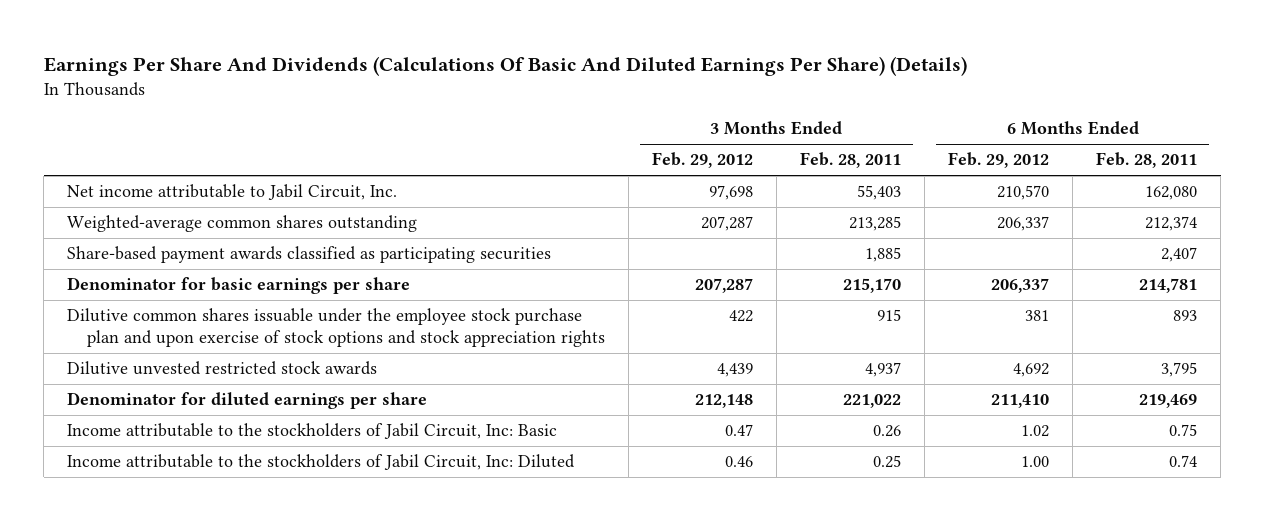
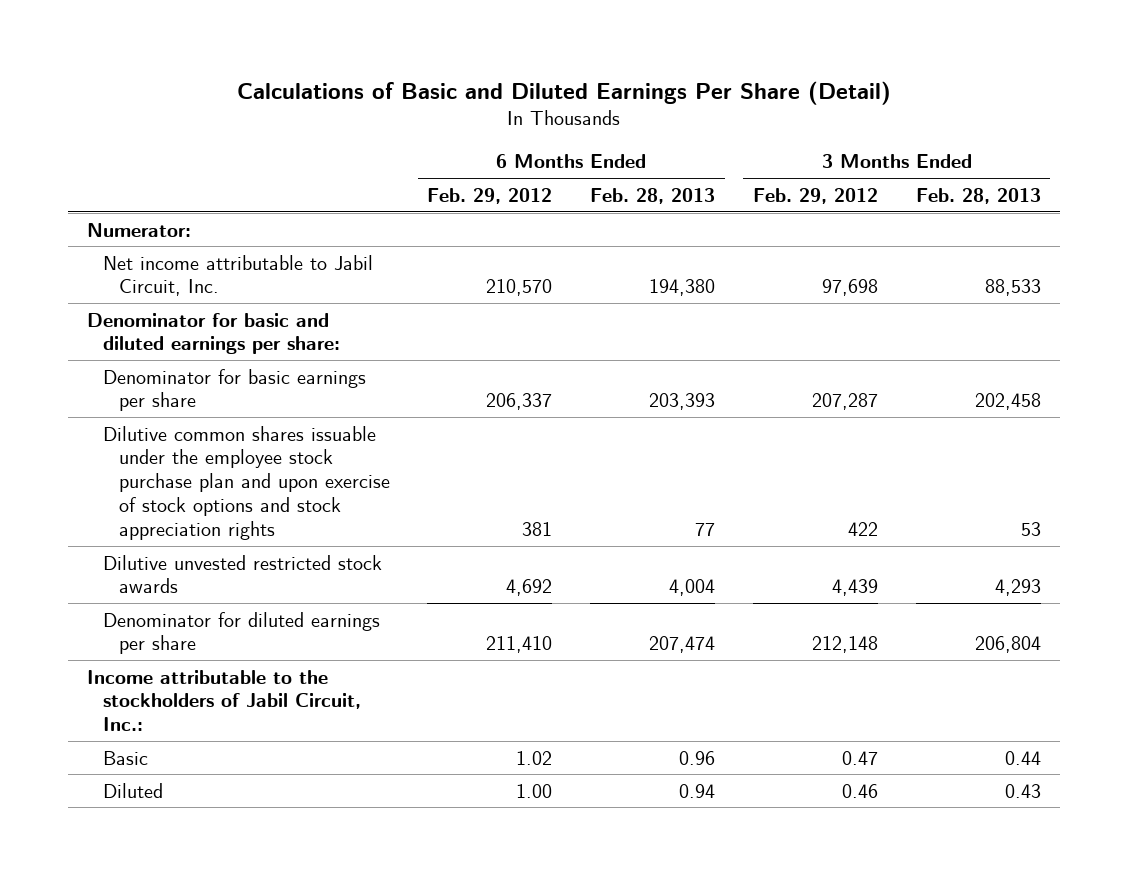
[43,56,967,77] Earnings Per Share And Dividends (Calculations Of Basic And Diluted Earnings Per Share) (Details) -> [236,80,891,105] Calculations of Basic and Diluted Earnings Per Share (Detail)
[799,152,901,169] Feb. 28, 2011 -> none
[1096,152,1198,169] Feb. 28, 2011 -> none
none -> [590,187,716,204] Feb. 28, 2013
none -> [915,187,1041,204] Feb. 28, 2013
none -> [86,222,191,237] Numerator:
[67,215,418,233] Weighted-average common shares outstanding -> none
[67,246,552,264] Share-based payment awards classified as participating securities -> none
none -> [86,312,340,355] Denominator for basic and diluted earnings per share:
none -> [86,669,361,732] Income attributable to the stockholders of Jabil Circuit, Inc.:
[67,423,558,440] Income attributable to the stockholders of Jabil Circuit, Inc: Basic -> [102,750,148,765] Basic
[67,454,576,471] Income attributable to the stockholders of Jabil Circuit, Inc: Diluted -> [102,782,163,798] Diluted

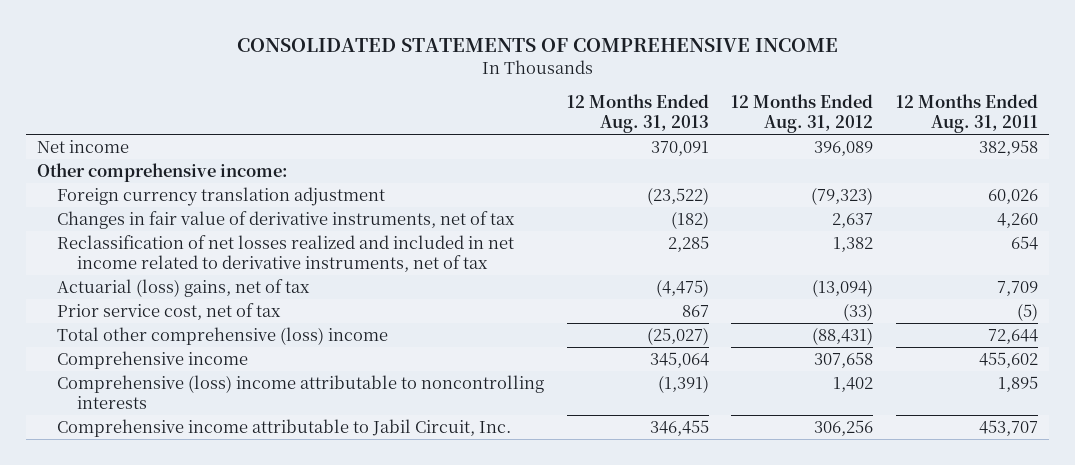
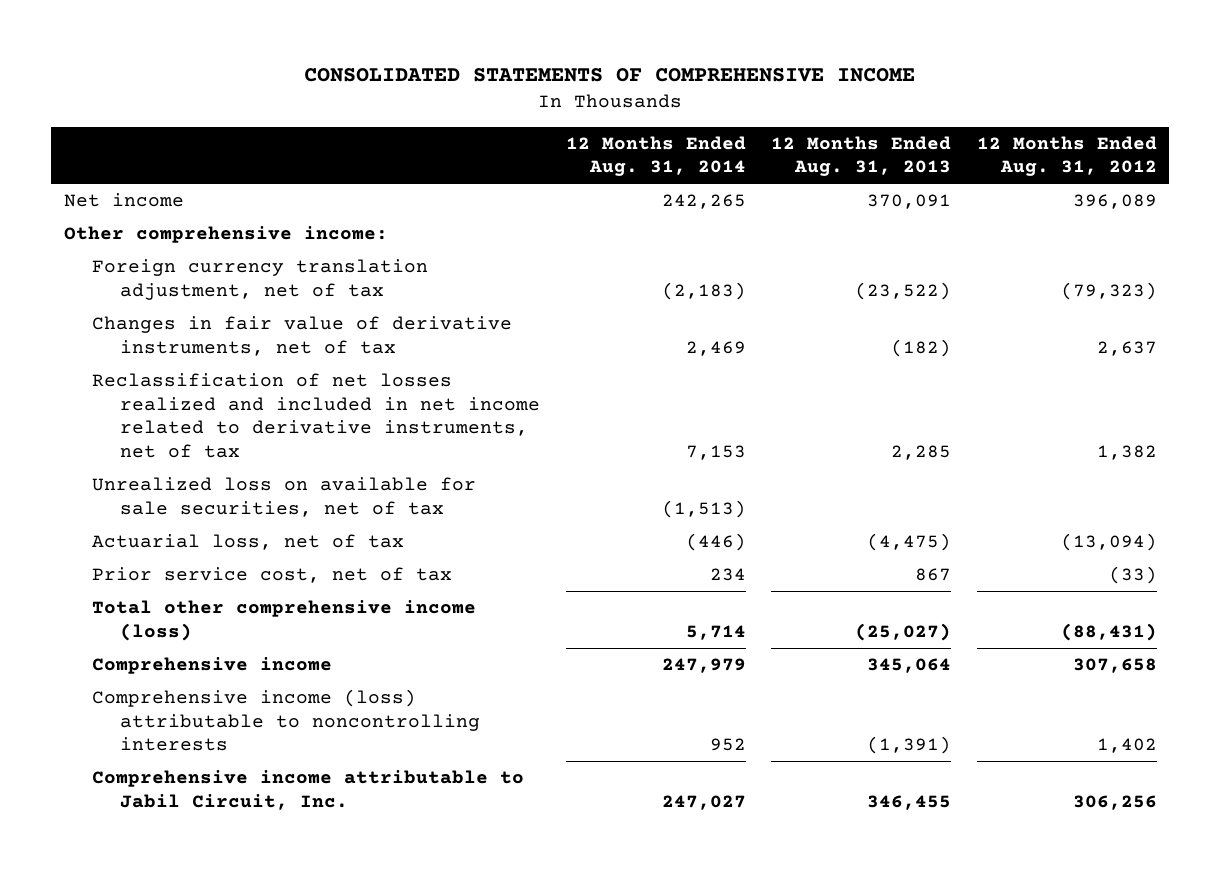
[895,94,1038,134] 12 Months Ended Aug. 31, 2011 -> none
none -> [565,135,746,177] 12 Months Ended Aug. 31, 2014
[56,187,385,207] Foreign currency translation adjustment -> [91,259,428,300] Foreign currency translation adjustment, net of tax
none -> [91,477,476,517] Unrealized loss on available for sale securities, net of tax
[56,279,310,298] Actuarial (loss) gains, net of tax -> [91,534,404,551] Actuarial loss, net of tax
[56,327,388,346] Total other comprehensive (loss) income -> [91,600,476,641] Total other comprehensive income (loss)
[56,375,544,409] Comprehensive (loss) income attributable to noncontrolling interests -> [91,689,480,752] Comprehensive income (loss) attributable to noncontrolling interests

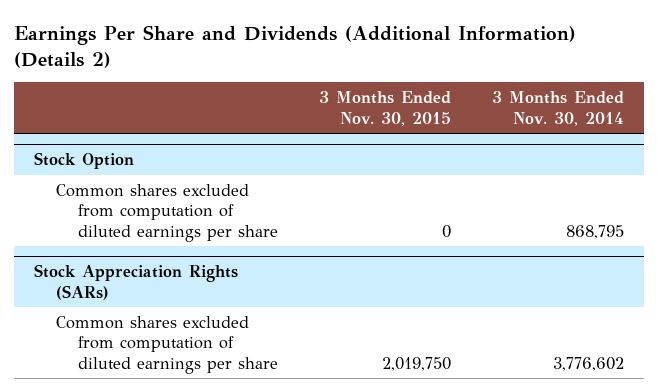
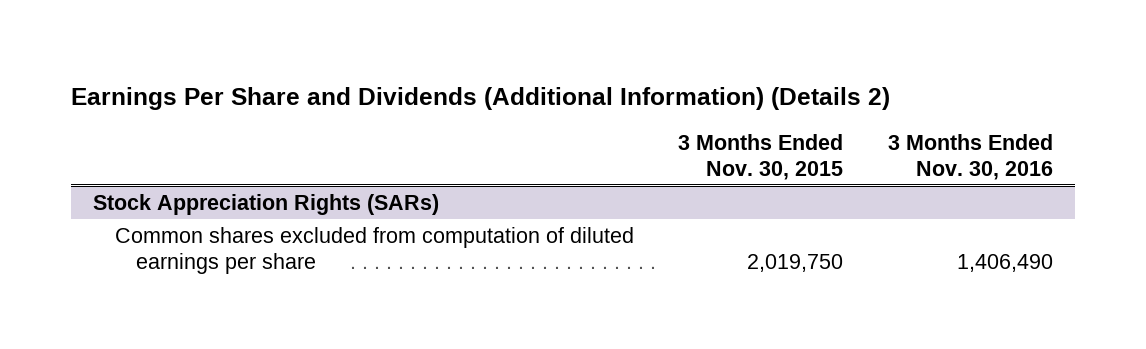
[492,91,625,126] 3 Months Ended Nov. 30, 2014 -> none
none -> [887,133,1053,180] 3 Months Ended Nov. 30, 2016
[33,152,134,170] Stock Option -> none
[56,184,279,242] Common shares excluded from computation of diluted earnings per share -> none

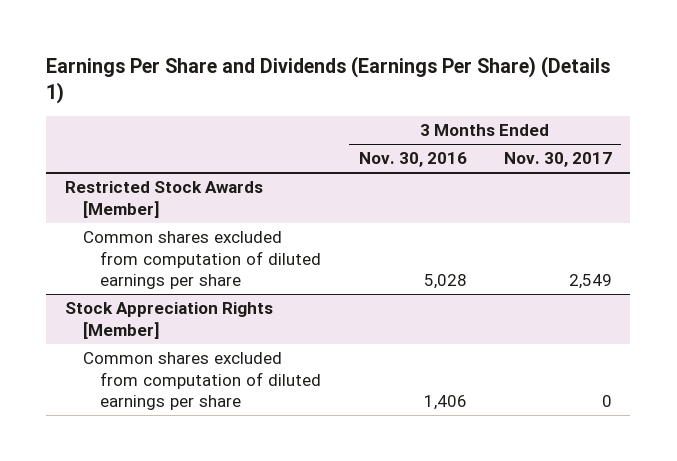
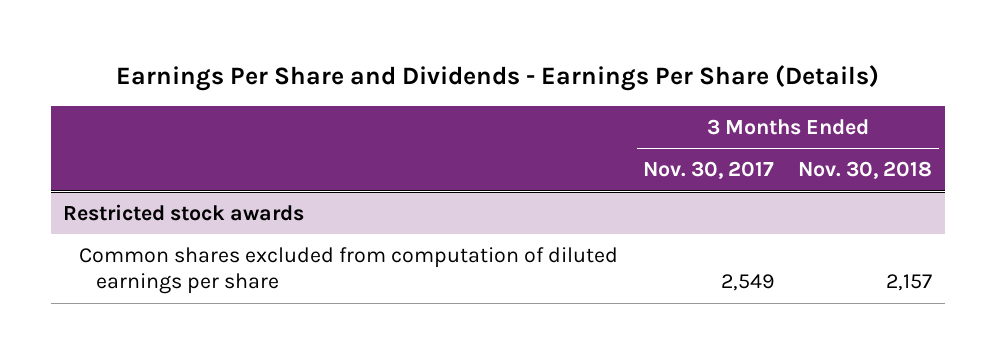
[46,55,611,104] Earnings Per Share and Dividends (Earnings Per Share) (Details 1) -> [115,65,879,92] Earnings Per Share and Dividends - Earnings Per Share (Details)
[358,152,467,168] Nov. 30, 2016 -> none
none -> [798,161,933,180] Nov. 30, 2018
[64,181,263,218] Restricted Stock Awards [Member] -> [62,203,304,221] Restricted stock awards
[64,302,273,339] Stock Appreciation Rights [Member] -> none
[82,352,322,410] Common shares excluded from computation of diluted earnings per share -> none

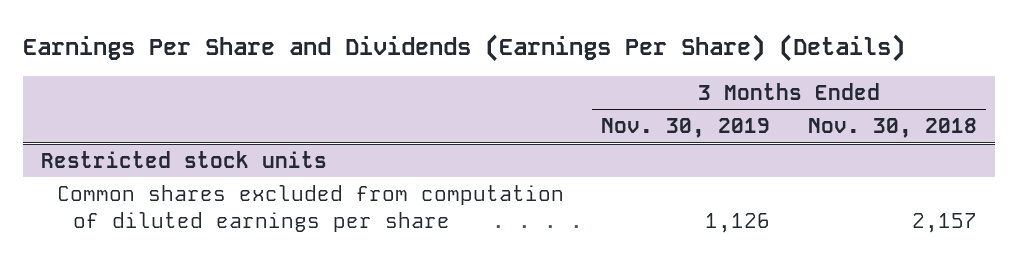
[115,65,879,92] Earnings Per Share and Dividends - Earnings Per Share (Details) -> [22,34,905,63] Earnings Per Share and Dividends (Earnings Per Share) (Details)
[642,161,774,180] Nov. 30, 2017 -> none
none -> [601,118,771,139] Nov. 30, 2019
[62,203,304,221] Restricted stock awards -> [41,151,328,169] Restricted stock units

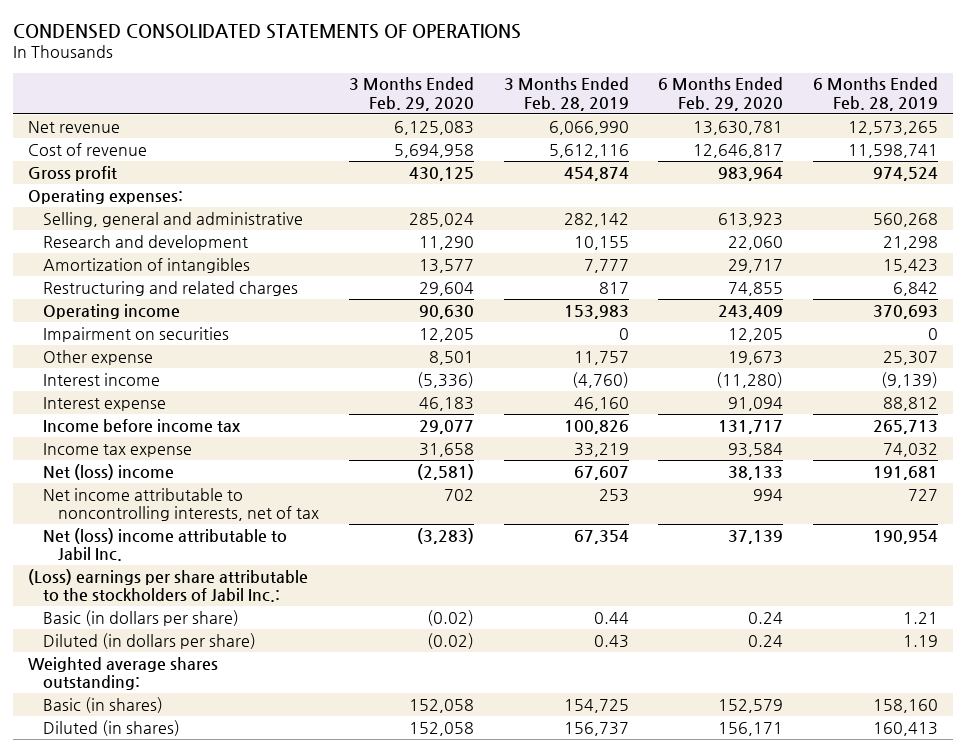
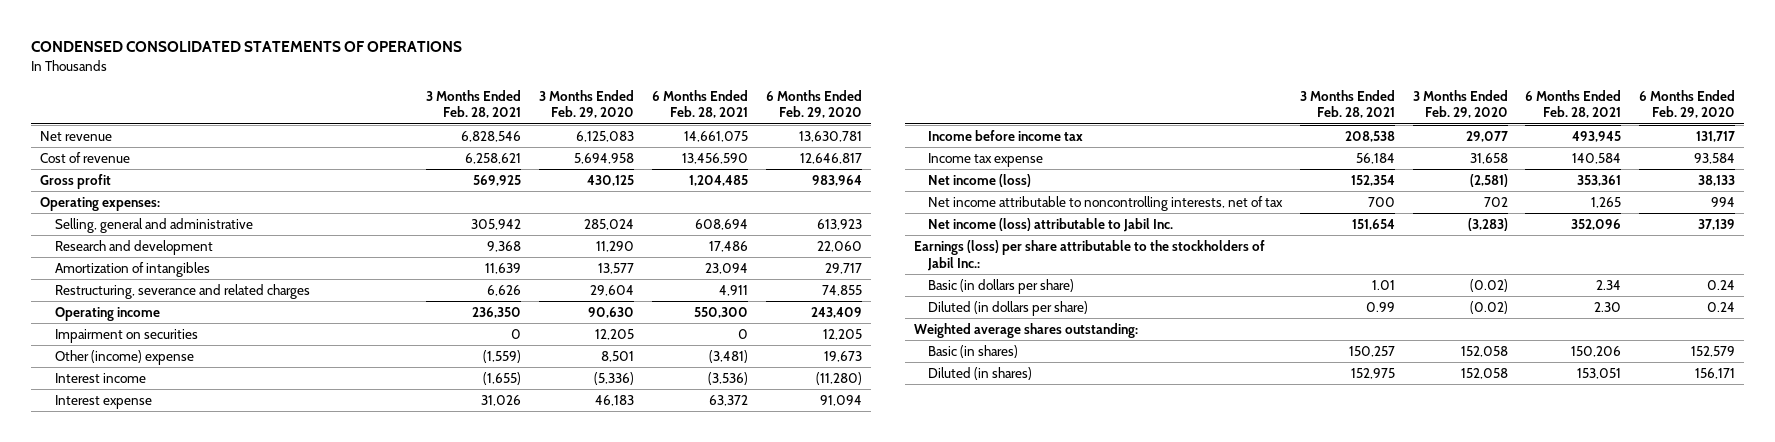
[503,77,629,111] 3 Months Ended Feb. 28, 2019 -> none
[813,77,939,111] 6 Months Ended Feb. 28, 2019 -> none
none -> [426,89,522,119] 3 Months Ended Feb. 28, 2021
none -> [651,89,748,119] 6 Months Ended Feb. 28, 2021
[43,280,299,296] Restructuring and related charges -> [54,283,310,299] Restructuring, severance and related charges
[43,349,154,365] Other expense -> [54,349,194,365] Other (income) expense
[43,463,175,480] Net (loss) income -> [928,173,1032,187] Net income (loss)
[43,527,288,561] Net (loss) income attributable to Jabil Inc. -> [928,217,1174,232] Net income (loss) attributable to Jabil Inc.
[27,568,308,602] (Loss) earnings per share attributable to the stockholders of Jabil Inc.: -> [913,239,1265,271] Earnings (loss) per share attributable to the stockholders of Jabil Inc.:

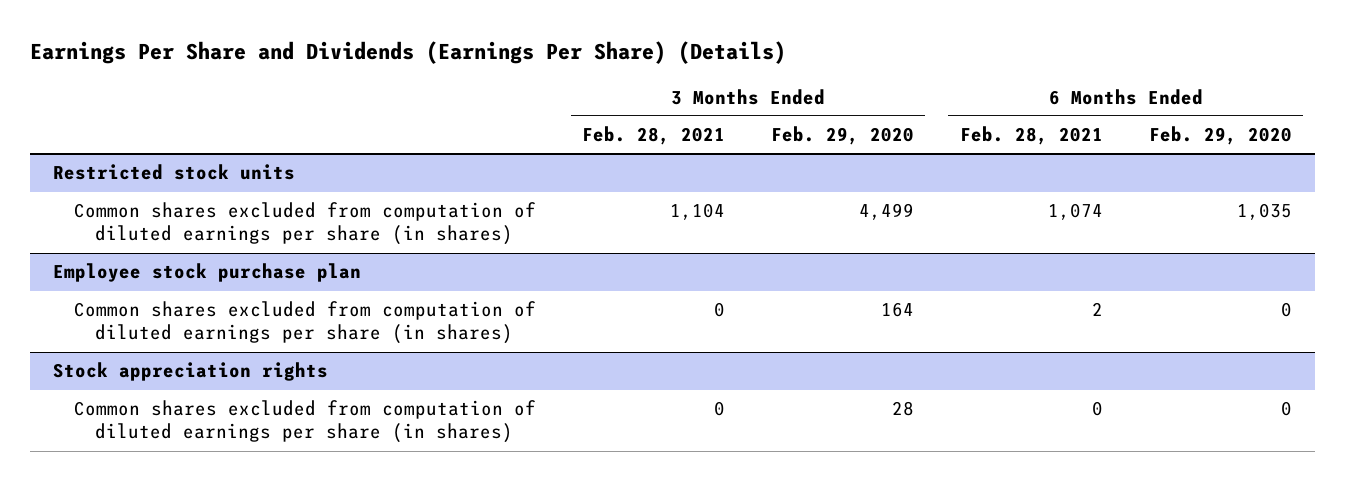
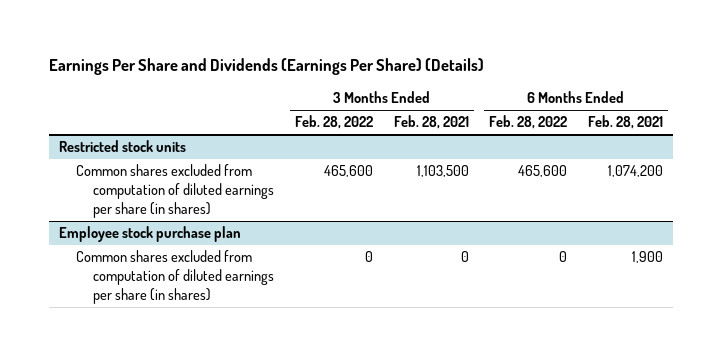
[770,126,914,146] Feb. 29, 2020 -> none
[1148,126,1292,146] Feb. 29, 2020 -> none
none -> [294,115,373,130] Feb. 28, 2022
none -> [489,115,568,130] Feb. 28, 2022
[670,203,726,221] 1,104 -> [416,165,469,178] 1,103,500
[1047,203,1103,221] 1,074 -> [608,165,664,178] 1,074,200
[53,362,329,382] Stock appreciation rights -> none
[74,400,537,444] Common shares excluded from computation of diluted earnings per share (in shares) -> none
[1091,302,1103,317] 2 -> [632,251,664,264] 1,900

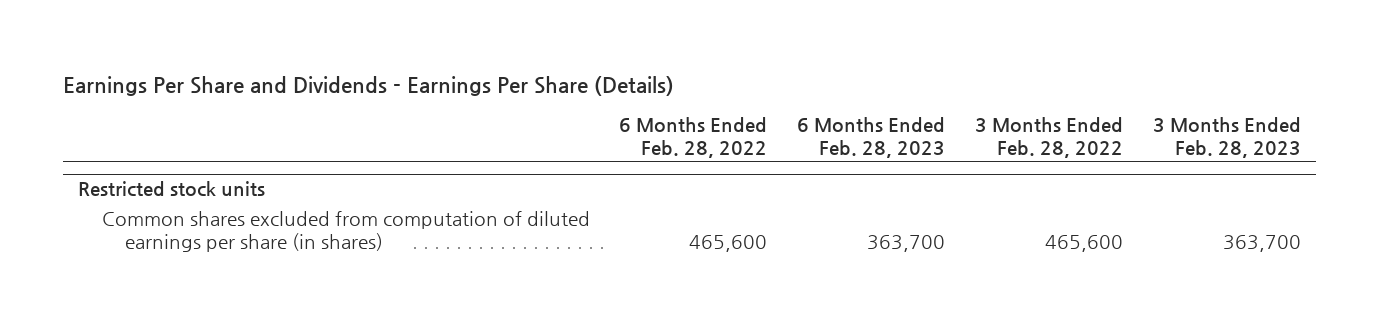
[48,58,484,76] Earnings Per Share and Dividends (Earnings Per Share) (Details) -> [63,75,675,96] Earnings Per Share and Dividends - Earnings Per Share (Details)
[393,115,469,130] Feb. 28, 2021 -> none
[588,115,664,130] Feb. 28, 2021 -> none
none -> [797,117,946,158] 6 Months Ended Feb. 28, 2023
none -> [1152,117,1301,158] 3 Months Ended Feb. 28, 2023
[59,226,242,243] Employee stock purchase plan -> none
[76,250,275,304] Common shares excluded from computation of diluted earnings per share (in shares) -> none

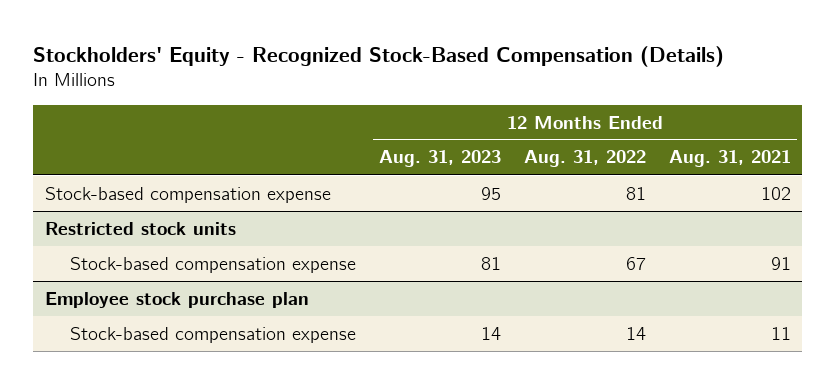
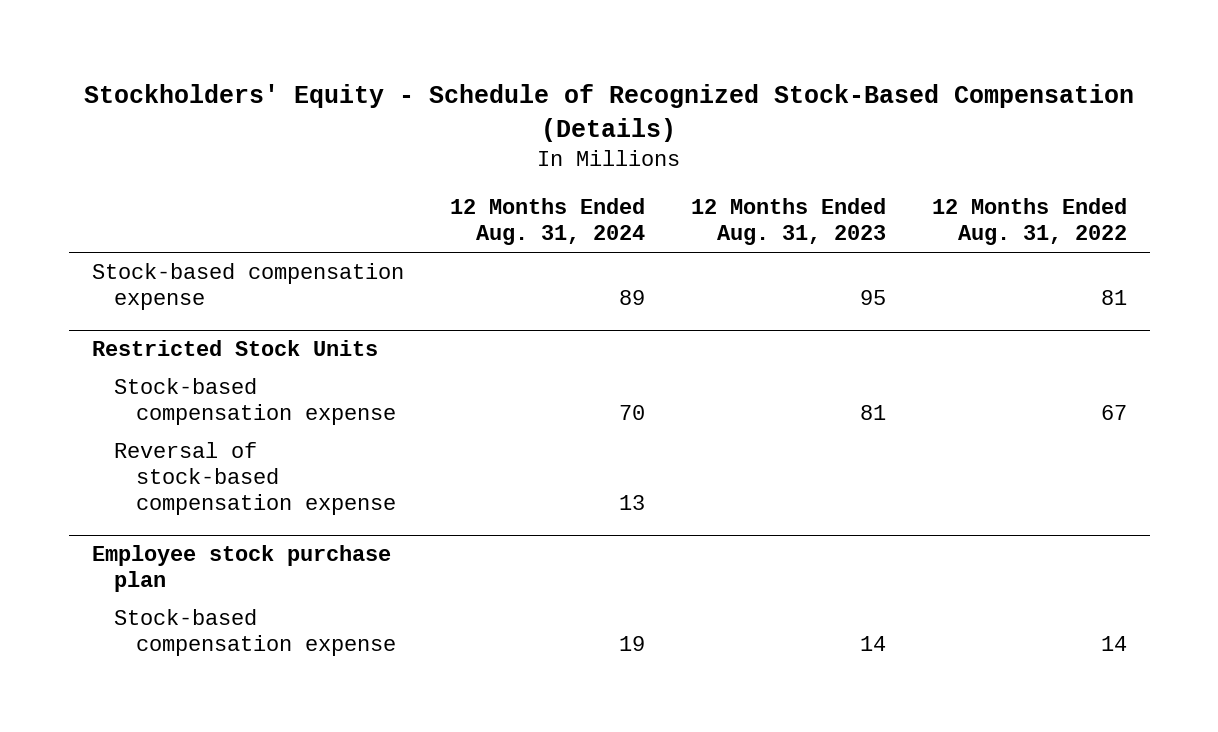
[33,45,725,67] Stockholders' Equity - Recognized Stock-Based Compensation (Details) -> [84,83,1135,142] Stockholders' Equity - Schedule of Recognized Stock-Based Compensation (Details)
[668,150,791,168] Aug. 31, 2021 -> none
none -> [449,198,645,246] 12 Months Ended Aug. 31, 2024
[44,221,236,235] Restricted stock units -> [91,340,378,357] Restricted Stock Units
none -> [113,442,397,516] Reversal of stock-based compensation expense

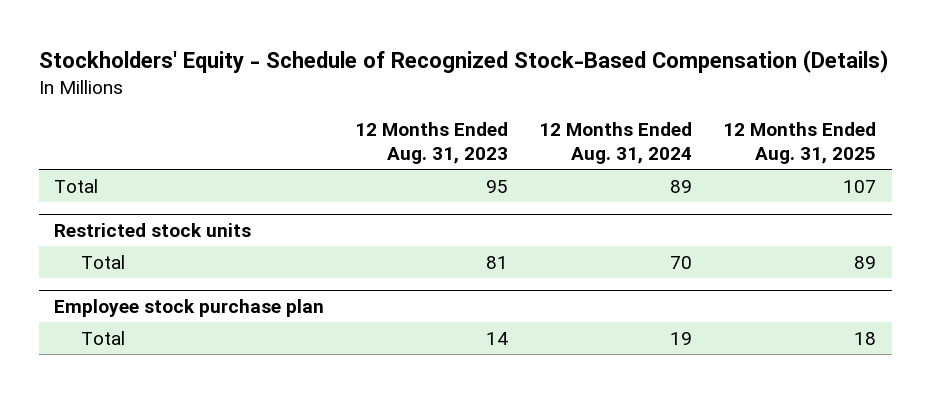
[931,198,1127,246] 12 Months Ended Aug. 31, 2022 -> none
none -> [723,121,877,165] 12 Months Ended Aug. 31, 2025
[113,442,397,516] Reversal of stock-based compensation expense -> none
[91,263,404,311] Stock-based compensation expense -> [54,178,99,193] Total
[91,340,378,357] Restricted Stock Units -> [54,222,252,237] Restricted stock units
[113,378,397,426] Stock-based compensation expense -> [80,254,125,269] Total
[113,609,397,657] Stock-based compensation expense -> [80,330,125,345] Total

